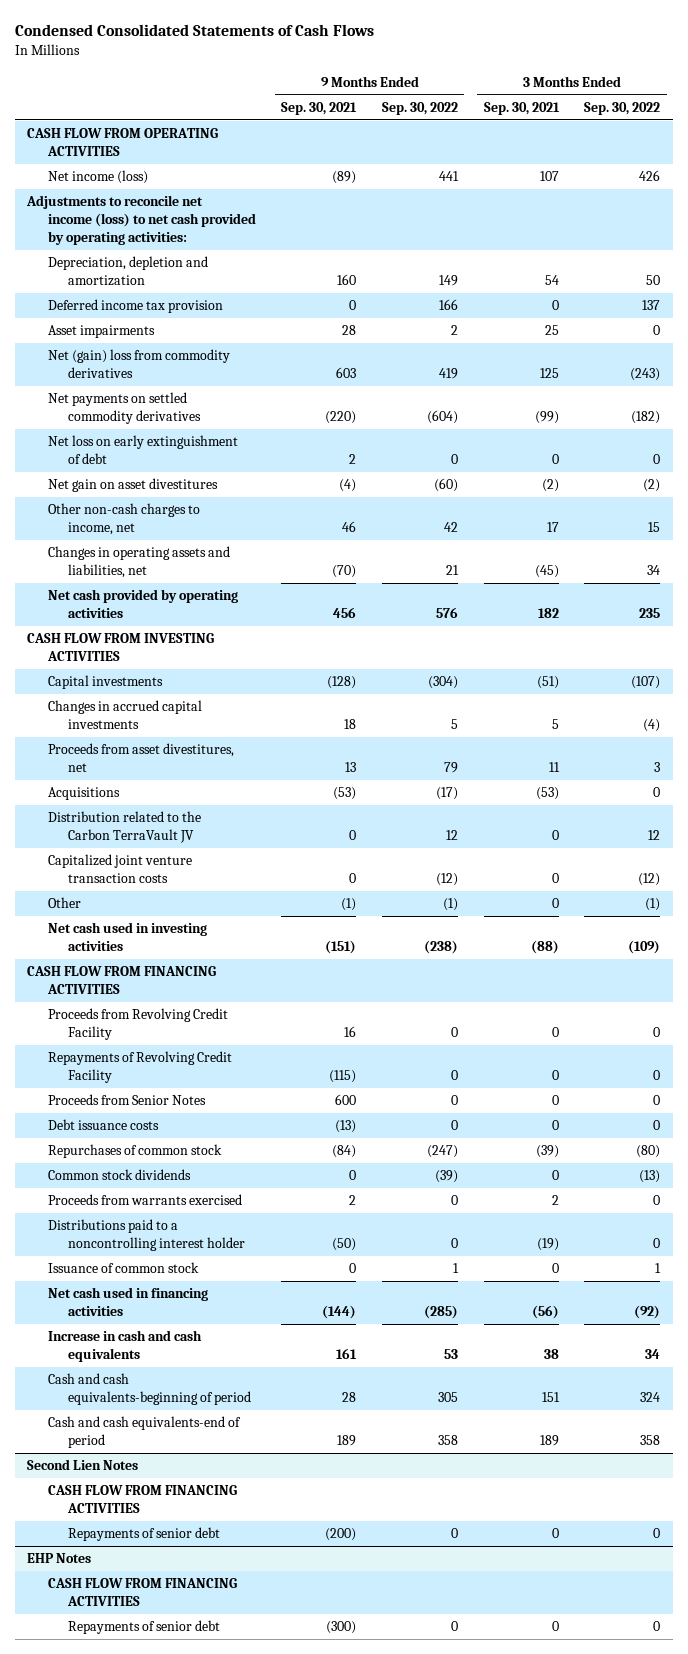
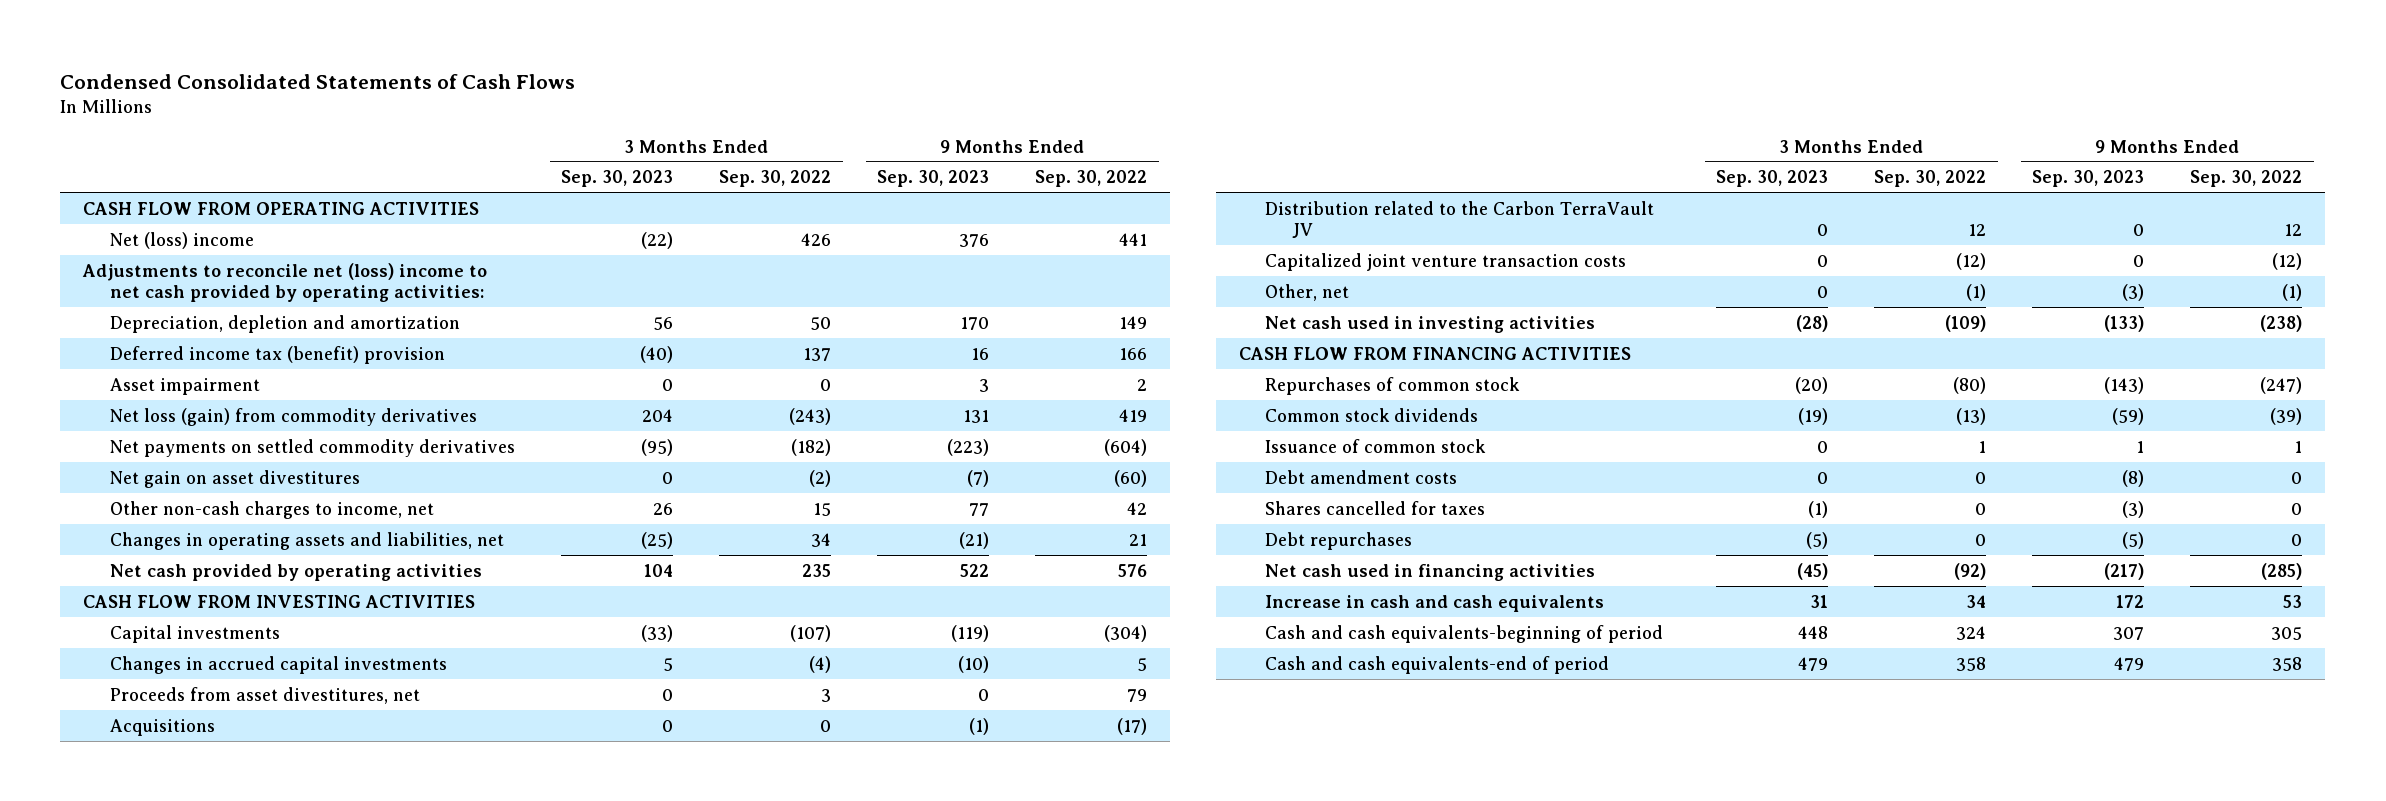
[281,102,358,116] Sep. 30, 2021 -> none
[483,102,560,116] Sep. 30, 2021 -> none
none -> [561,170,674,188] Sep. 30, 2023
none -> [877,170,990,188] Sep. 30, 2023
[47,170,148,185] Net income (loss) -> [110,231,255,249] Net (loss) income
[26,195,256,246] Adjustments to reconcile net income (loss) to net cash provided by operating activities: -> [82,262,488,303] Adjustments to reconcile net (loss) income to net cash provided by operating activities:
[47,299,223,314] Deferred income tax provision -> [110,345,446,364] Deferred income tax (benefit) provision
[47,325,155,339] Asset impairments -> [110,377,261,395] Asset impairment
[47,349,230,379] Net (gain) loss from commodity derivatives -> [110,407,478,426] Net loss (gain) from commodity derivatives
[47,435,238,465] Net loss on early extinguishment of debt -> none
[47,897,81,909] Other -> [1265,283,1350,301] Other, net
[47,1008,228,1041] Proceeds from Revolving Credit Facility -> none
[47,1051,232,1084] Repayments of Revolving Credit Facility -> none
[47,1094,206,1106] Proceeds from Senior Notes -> none
[47,1119,159,1131] Debt issuance costs -> none
[47,1194,242,1206] Proceeds from warrants exercised -> none
[47,1219,246,1252] Distributions paid to a noncontrolling interest holder -> none
none -> [1265,469,1458,484] Debt amendment costs
none -> [1265,500,1486,515] Shares cancelled for taxes
none -> [1265,531,1413,550] Debt repurchases
[27,1459,139,1471] Second Lien Notes -> none
[47,1485,237,1514] CASH FLOW FROM FINANCING ACTIVITIES -> none
[68,1527,221,1542] Repayments of senior debt -> none
[27,1553,92,1564] EHP Notes -> none
[47,1578,237,1607] CASH FLOW FROM FINANCING ACTIVITIES -> none
[68,1620,221,1635] Repayments of senior debt -> none

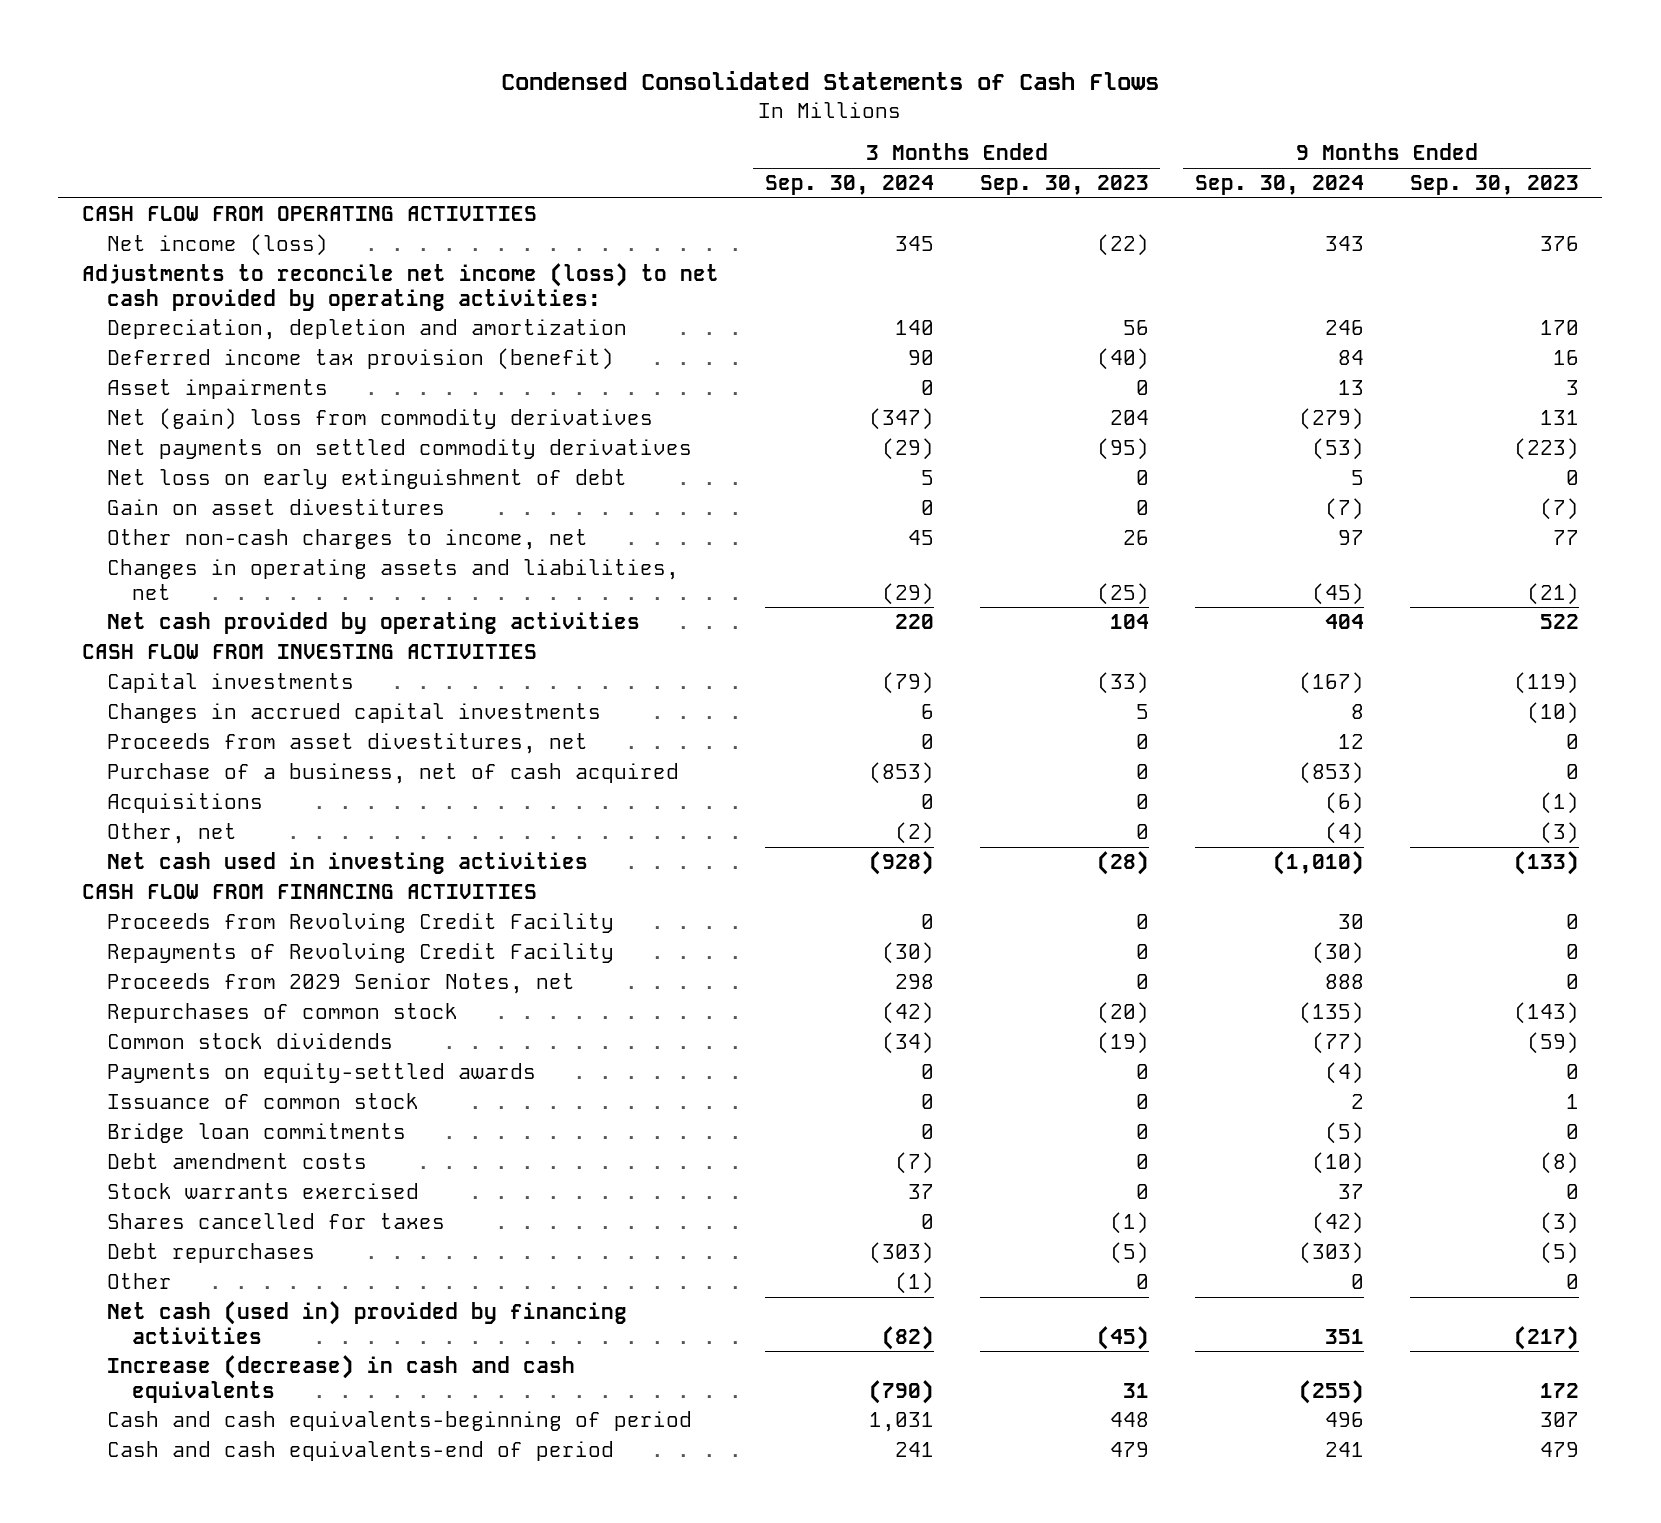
[719,170,832,188] Sep. 30, 2022 -> none
[1035,170,1148,188] Sep. 30, 2022 -> none
none -> [764,175,934,196] Sep. 30, 2024
none -> [1194,175,1364,196] Sep. 30, 2024
[110,231,255,249] Net (loss) income -> [106,234,328,257] Net income (loss)
[82,262,488,303] Adjustments to reconcile net (loss) income to net cash provided by operating activities: -> [81,263,719,311] Adjustments to reconcile net income (loss) to net cash provided by operating activities:
[110,345,446,364] Deferred income tax (benefit) provision -> [106,348,614,371] Deferred income tax provision (benefit)
[110,377,261,395] Asset impairment -> [106,379,328,400] Asset impairments
[110,407,478,426] Net loss (gain) from commodity derivatives -> [106,408,653,431] Net (gain) loss from commodity derivatives
none -> [106,469,627,490] Net loss on early extinguishment of debt
[110,469,361,488] Net gain on asset divestitures -> [106,499,445,516] Gain on asset divestitures
none -> [106,763,679,785] Purchase of a business, net of cash acquired
[1265,200,1655,239] Distribution related to the Carbon TerraVault JV -> none
[1265,252,1627,271] Capitalized joint venture transaction costs -> none
none -> [106,913,614,934] Proceeds from Revolving Credit Facility
none -> [106,943,614,964] Repayments of Revolving Credit Facility
none -> [106,973,575,995] Proceeds from 2029 Senior Notes, net
none -> [106,1063,536,1084] Payments on equity-settled awards
none -> [106,1123,406,1144] Bridge loan commitments
none -> [106,1183,419,1200] Stock warrants exercised
none -> [106,1273,172,1290] Other
[1265,563,1596,581] Net cash used in financing activities -> [106,1301,627,1344] Net cash (used in) provided by financing activities
[1265,594,1605,612] Increase in cash and cash equivalents -> [106,1355,575,1403] Increase (decrease) in cash and cash equivalents

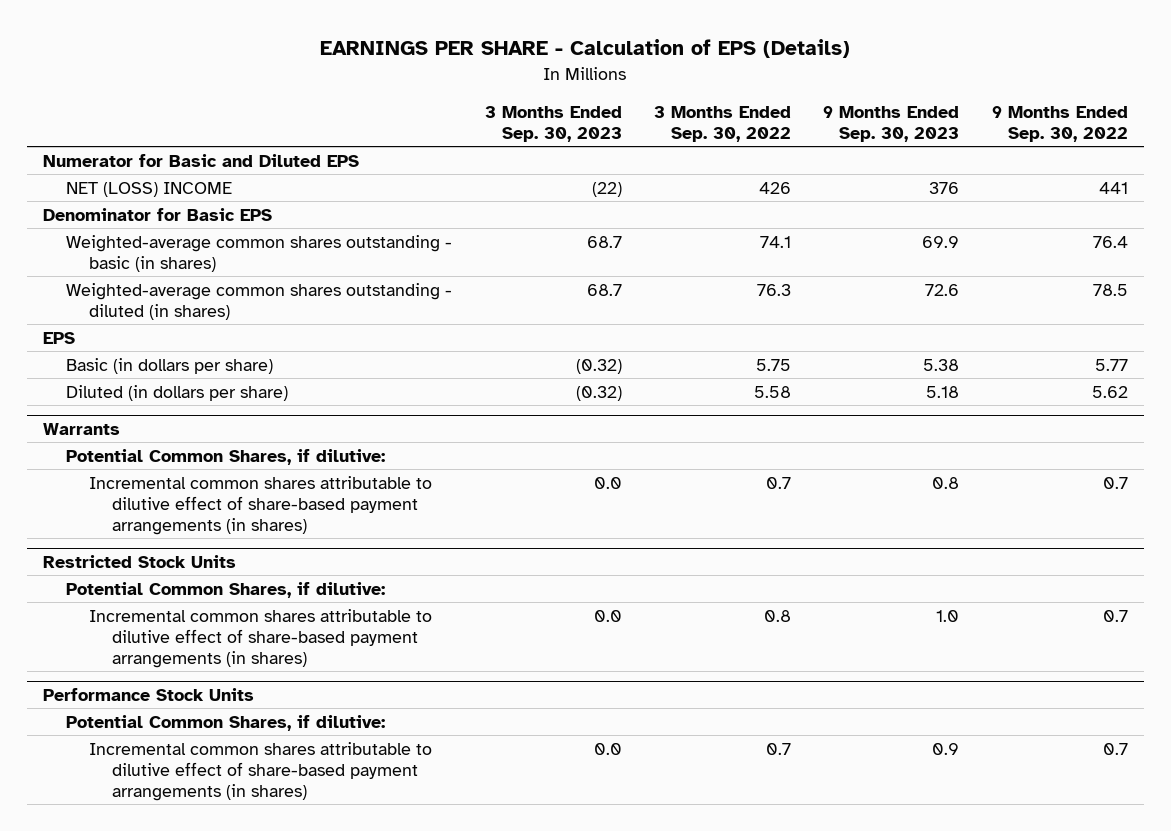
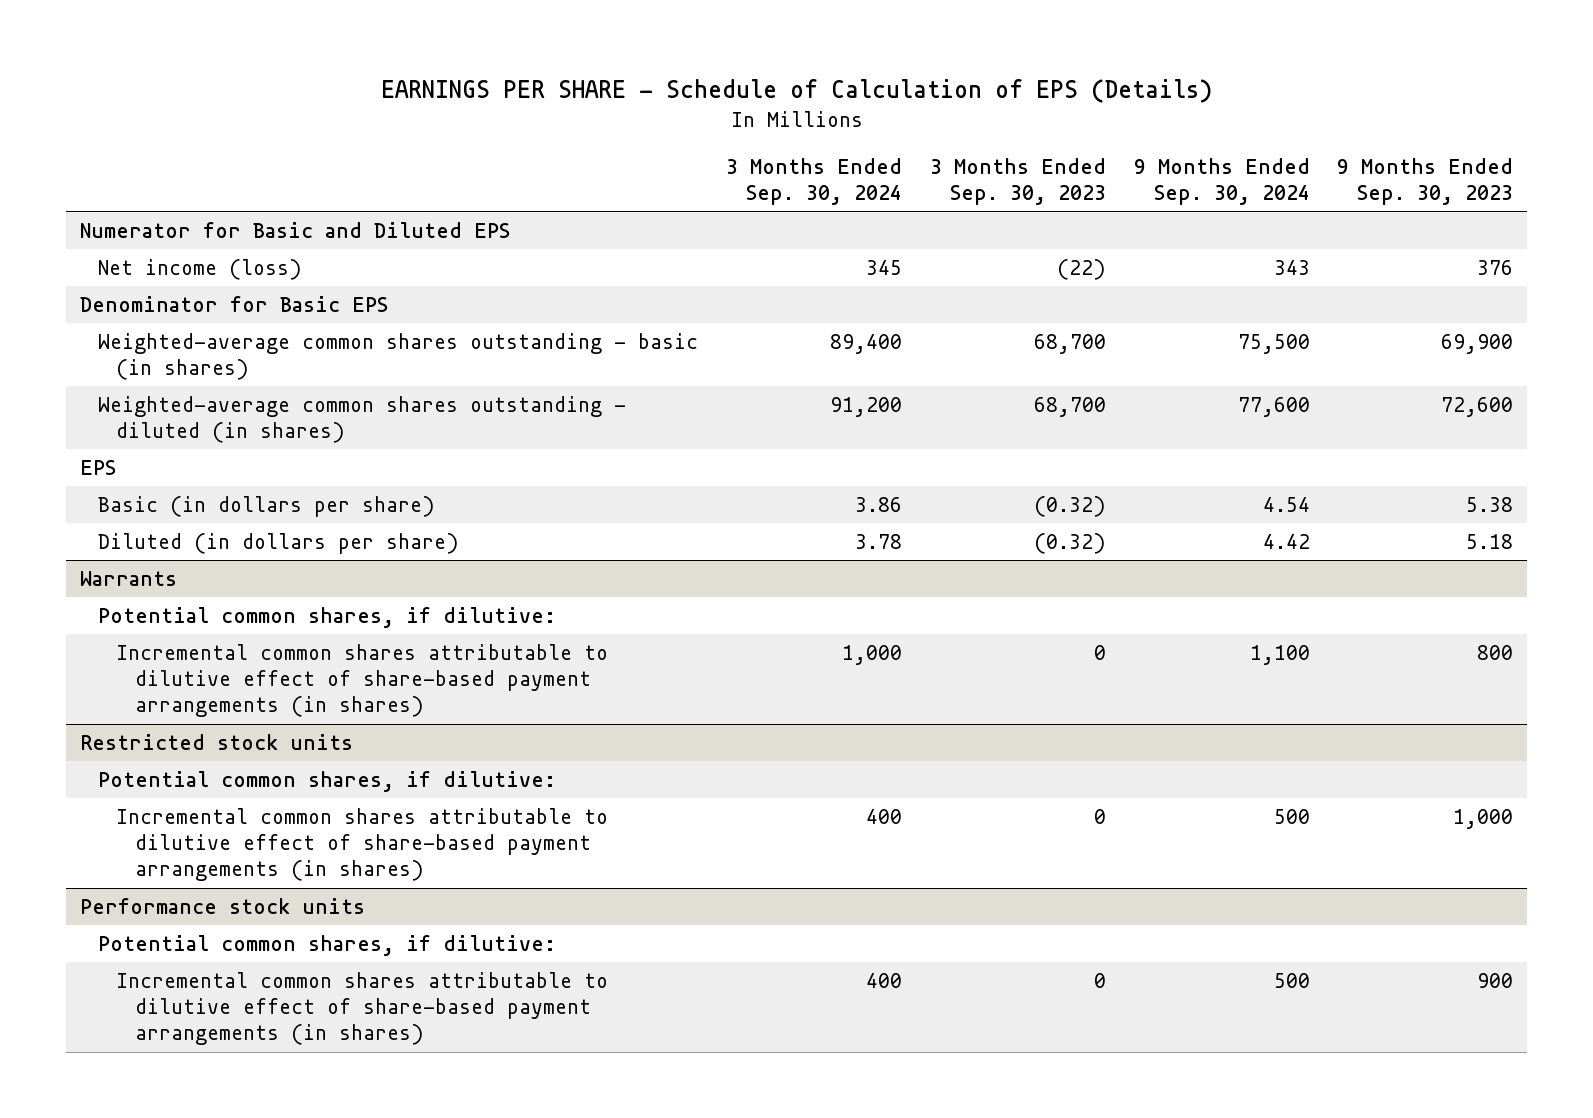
[320,39,851,59] EARNINGS PER SHARE - Calculation of EPS (Details) -> [380,79,1212,104] EARNINGS PER SHARE - Schedule of Calculation of EPS (Details)
[654,105,792,142] 3 Months Ended Sep. 30, 2022 -> none
[991,105,1128,142] 9 Months Ended Sep. 30, 2022 -> none
none -> [725,157,902,206] 3 Months Ended Sep. 30, 2024
none -> [1133,157,1310,206] 9 Months Ended Sep. 30, 2024
[66,181,233,197] NET (LOSS) INCOME -> [98,258,303,280] Net income (loss)
[586,235,622,248] 68.7 -> [1033,333,1106,354] 68,700
[922,235,960,248] 69.9 -> [1441,333,1514,354] 69,900
[586,283,622,296] 68.7 -> [1033,396,1106,417] 68,700
[925,283,960,296] 72.6 -> [1441,396,1514,417] 72,600
[66,448,386,465] Potential Common Shares, if dilutive: -> [98,606,557,628] Potential common shares, if dilutive:
[593,476,622,489] 0.0 -> [1093,644,1106,660] 0
[932,476,960,489] 0.8 -> [1477,644,1514,660] 800
[43,555,237,569] Restricted Stock Units -> [79,733,353,750] Restricted stock units
[66,581,386,598] Potential Common Shares, if dilutive: -> [98,770,557,792] Potential common shares, if dilutive:
[593,609,622,622] 0.0 -> [1093,808,1106,824] 0
[936,609,960,622] 1.0 -> [1453,808,1514,829] 1,000
[43,688,255,702] Performance Stock Units -> [79,897,365,914] Performance stock units
[66,714,386,731] Potential Common Shares, if dilutive: -> [98,934,557,956] Potential common shares, if dilutive:
[593,742,622,755] 0.0 -> [1093,972,1106,988] 0
[932,742,960,755] 0.9 -> [1477,972,1514,988] 900

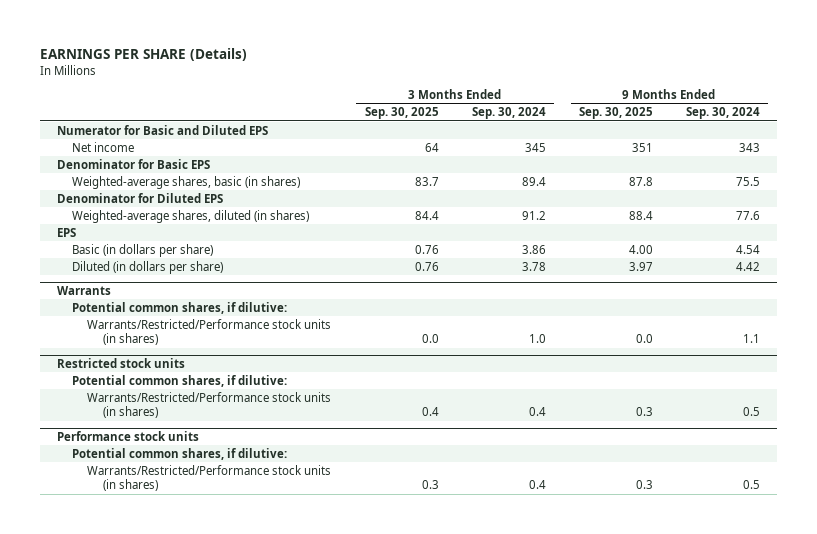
[380,79,1212,104] EARNINGS PER SHARE - Schedule of Calculation of EPS (Details) -> [40,47,248,61] EARNINGS PER SHARE (Details)
[929,157,1106,206] 3 Months Ended Sep. 30, 2023 -> none
[1337,157,1514,206] 9 Months Ended Sep. 30, 2023 -> none
none -> [364,107,439,120] Sep. 30, 2025
none -> [578,107,653,120] Sep. 30, 2025
[98,258,303,280] Net income (loss) -> [72,141,135,152] Net income
[98,332,699,381] Weighted-average common shares outstanding - basic (in shares) -> [72,175,301,189] Weighted-average shares, basic (in shares)
[829,333,902,354] 89,400 -> [521,176,546,186] 89.4
[1237,333,1310,354] 75,500 -> [736,176,761,186] 75.5
none -> [57,192,224,203] Denominator for Diluted EPS
[98,395,627,444] Weighted-average common shares outstanding - diluted (in shares) -> [72,209,310,223] Weighted-average shares, diluted (in shares)
[829,396,902,417] 91,200 -> [521,210,546,220] 91.2
[1237,396,1310,417] 77,600 -> [736,210,761,220] 77.6
[116,643,609,718] Incremental common shares attributable to dilutive effect of share-based payment arrangements (in shares) -> none
none -> [87,318,332,346] Warrants/Restricted/Performance stock units (in shares)
[116,807,609,882] Incremental common shares attributable to dilutive effect of share-based payment arrangements (in shares) -> none
none -> [87,391,332,419] Warrants/Restricted/Performance stock units (in shares)
[116,971,609,1046] Incremental common shares attributable to dilutive effect of share-based payment arrangements (in shares) -> none
none -> [87,464,332,492] Warrants/Restricted/Performance stock units (in shares)

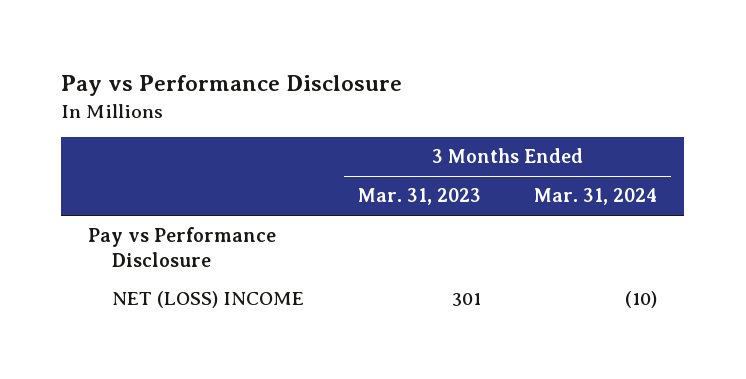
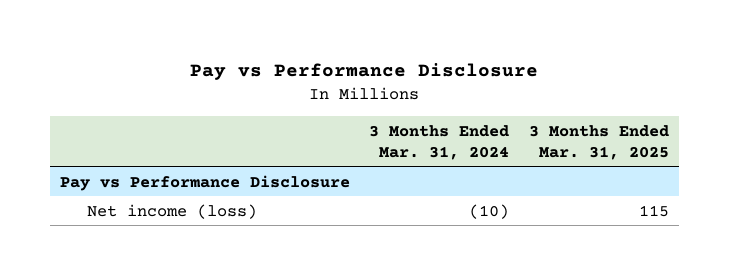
[357,188,481,206] Mar. 31, 2023 -> none
none -> [528,124,669,160] 3 Months Ended Mar. 31, 2025
[112,291,305,309] NET (LOSS) INCOME -> [86,203,257,219] Net income (loss)

